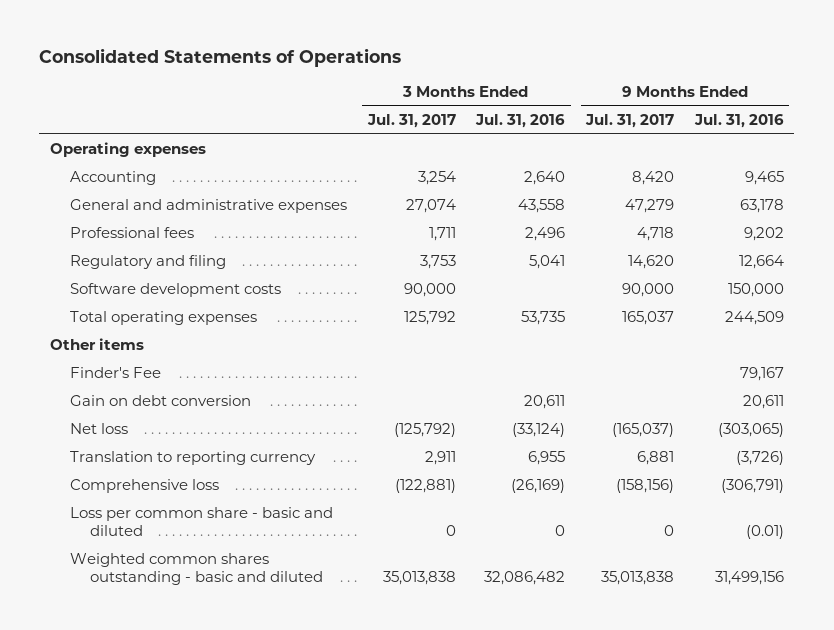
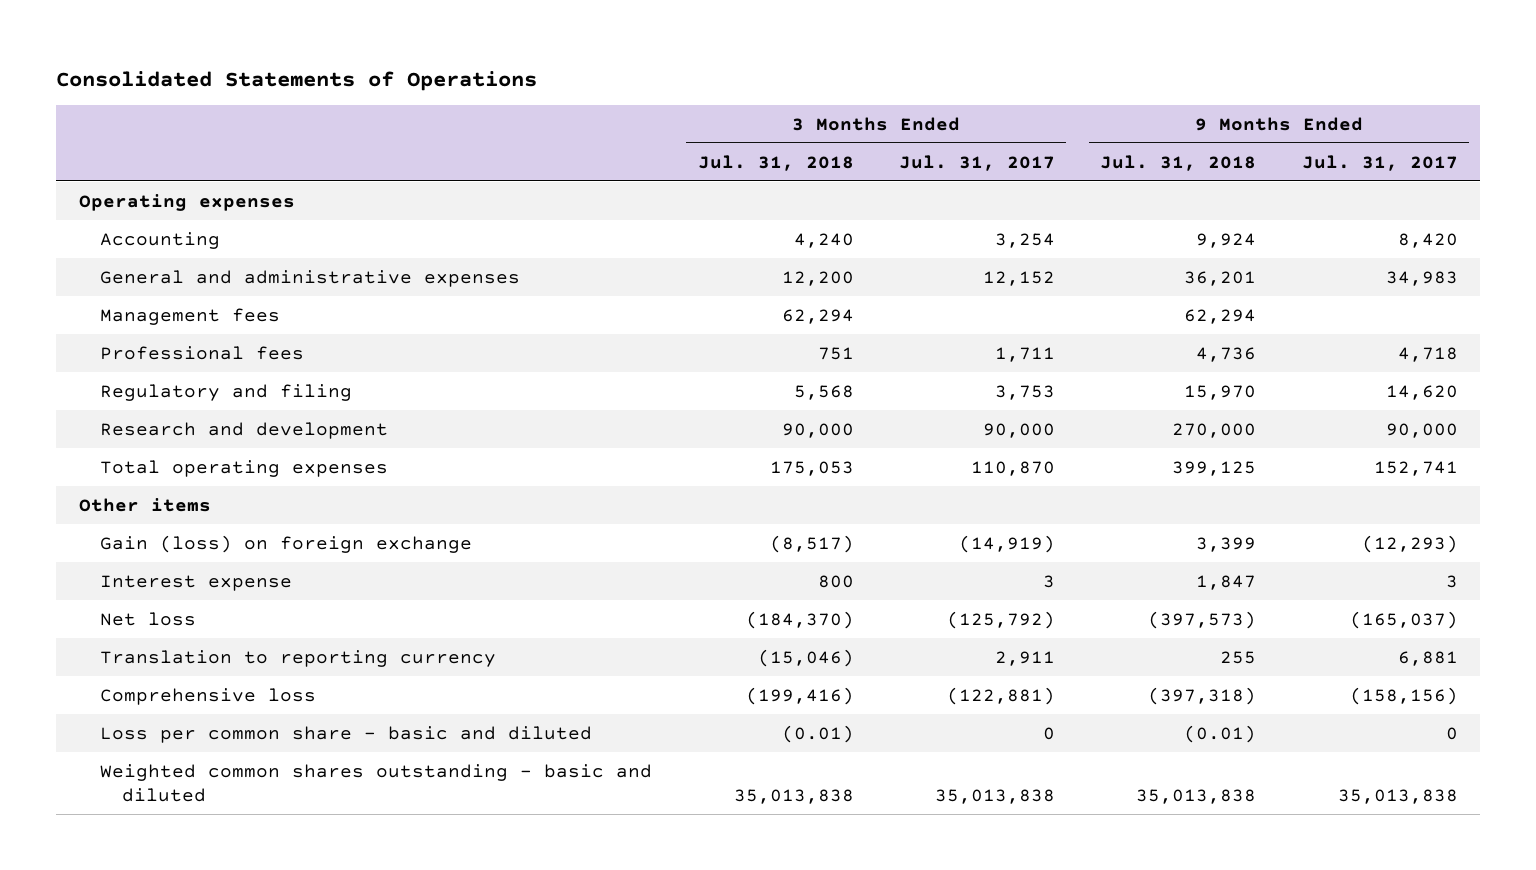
[475,114,566,129] Jul. 31, 2016 -> none
[694,114,785,129] Jul. 31, 2016 -> none
none -> [697,154,854,171] Jul. 31, 2018
none -> [1100,154,1257,171] Jul. 31, 2018
[405,199,456,214] 27,074 -> [982,270,1055,286] 12,152
[625,199,675,214] 47,279 -> [1385,270,1458,286] 34,983
none -> [100,307,281,325] Management fees
[69,283,281,298] Software development costs -> none
none -> [100,421,389,439] Research and development
[403,311,456,326] 125,792 -> [970,460,1055,476] 110,870
[622,311,675,326] 165,037 -> [1373,460,1458,476] 152,741
[69,367,161,379] Finder's Fee -> none
[69,395,251,407] Gain on debt conversion -> none
none -> [100,534,473,553] Gain (loss) on foreign exchange
none -> [100,574,293,591] Interest expense

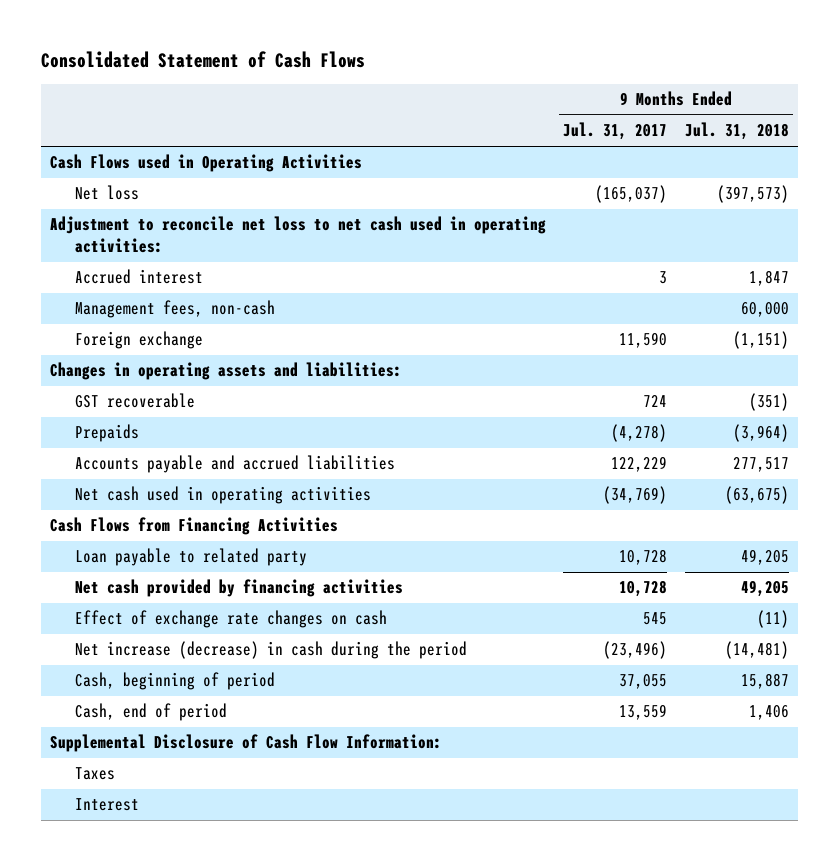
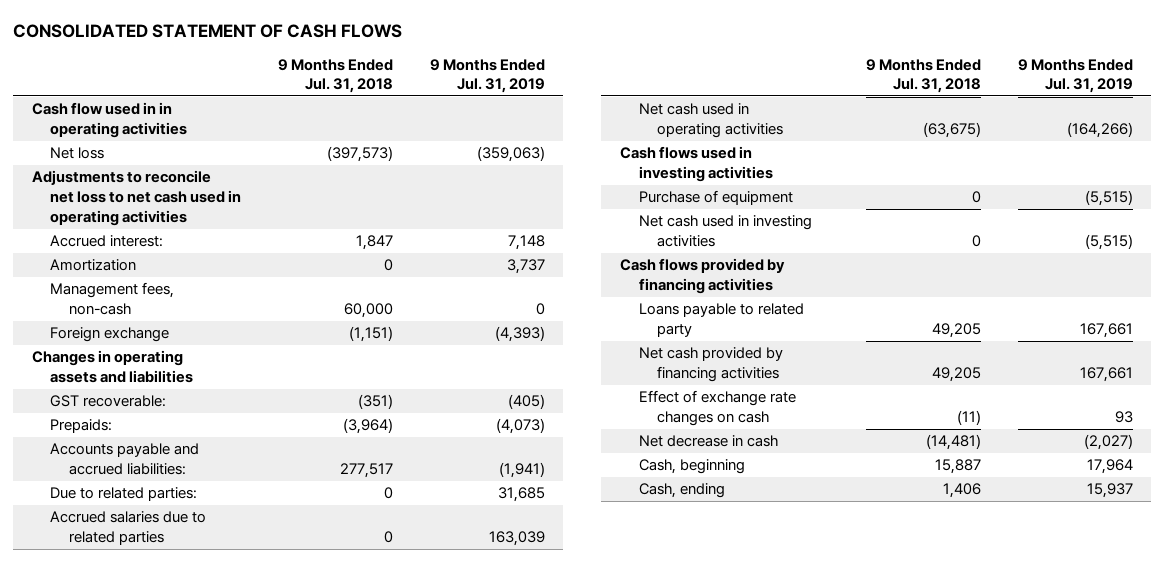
[40,51,365,69] Consolidated Statement of Cash Flows -> [13,23,403,38] CONSOLIDATED STATEMENT OF CASH FLOWS
[563,122,668,141] Jul. 31, 2017 -> none
none -> [429,58,545,94] 9 Months Ended Jul. 31, 2019
[49,154,362,173] Cash Flows used in Operating Activities -> [31,102,188,139] Cash flow used in in operating activities
[49,216,546,254] Adjustment to reconcile net loss to net cash used in operating activities: -> [31,170,242,226] Adjustments to reconcile net loss to net cash used in operating activities
[75,269,204,285] Accrued interest -> [50,235,164,248] Accrued interest:
none -> [50,259,137,272] Amortization
[49,362,402,381] Changes in operating assets and liabilities: -> [31,350,194,384] Changes in operating assets and liabilities
[75,393,196,409] GST recoverable -> [50,395,167,408] GST recoverable:
[75,424,140,443] Prepaids -> [50,419,113,434] Prepaids:
[75,455,396,474] Accounts payable and accrued liabilities -> [50,443,200,476] Accounts payable and accrued liabilities:
none -> [50,487,198,502] Due to related parties:
none -> [50,511,207,546] Accrued salaries due to related parties
none -> [619,146,773,183] Cash flows used in investing activities
none -> [638,190,793,206] Purchase of equipment
none -> [638,215,812,248] Net cash used in investing activities
[49,517,338,536] Cash Flows from Financing Activities -> [619,258,785,295] Cash flows provided by financing activities
[75,548,308,567] Loan payable to related party -> [638,303,804,338] Loans payable to related party
[49,734,442,753] Supplemental Disclosure of Cash Flow Information: -> none
[75,767,116,781] Taxes -> none
[75,798,140,812] Interest -> none
[75,641,468,660] Net increase (decrease) in cash during the period -> [638,435,778,448] Net decrease in cash
[75,672,276,691] Cash, beginning of period -> [638,459,745,475] Cash, beginning
[75,703,228,722] Cash, end of period -> [638,483,725,499] Cash, ending

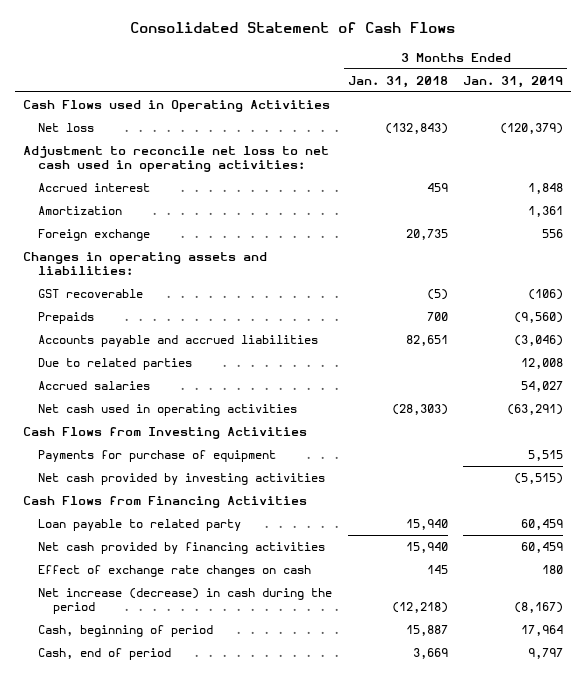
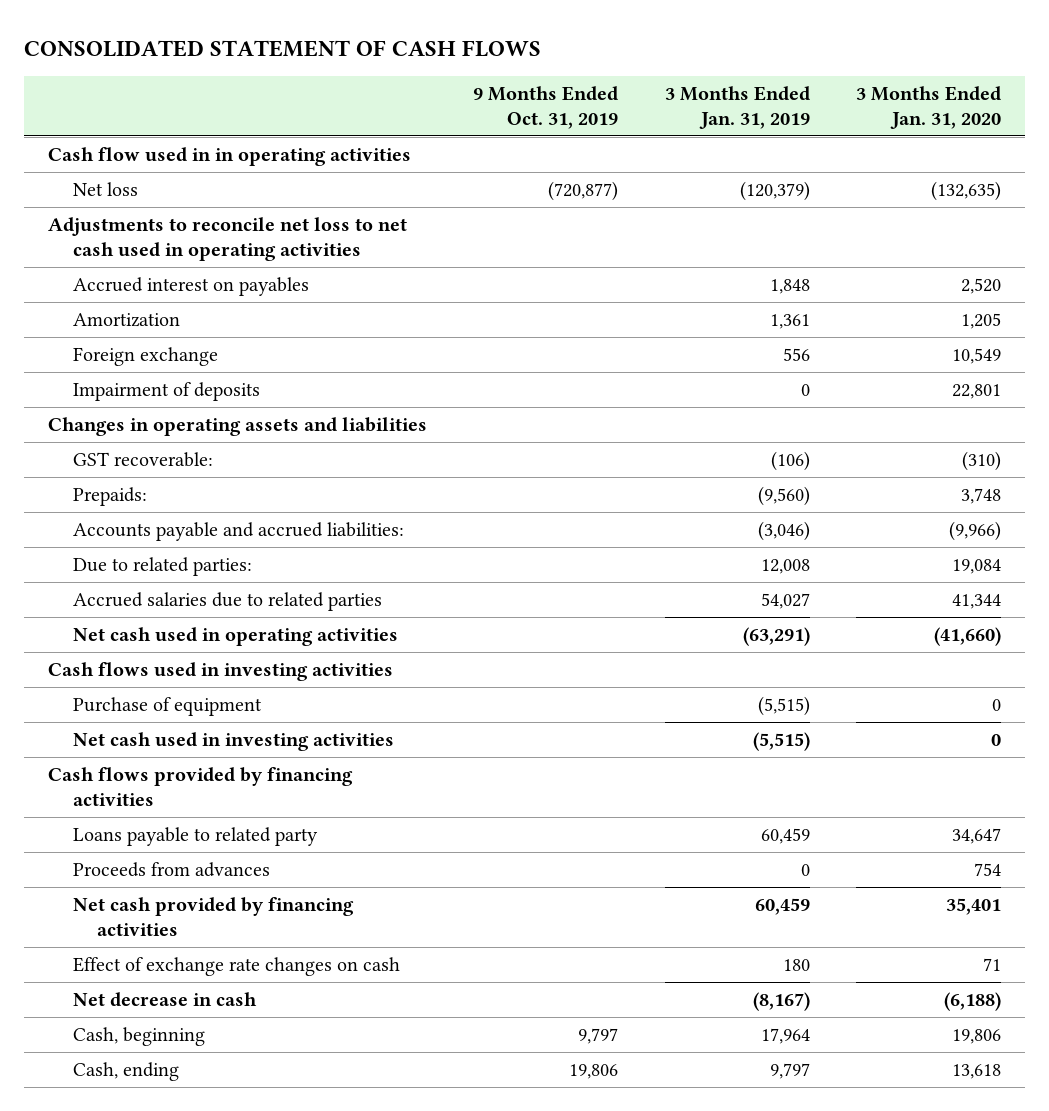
[129,22,455,34] Consolidated Statement of Cash Flows -> [24,39,542,57] CONSOLIDATED STATEMENT OF CASH FLOWS
[347,75,448,88] Jan. 31, 2018 -> none
none -> [473,86,619,129] 9 Months Ended Oct. 31, 2019
none -> [856,86,1002,129] 3 Months Ended Jan. 31, 2020
[22,100,330,113] Cash Flows used in Operating Activities -> [47,147,411,167] Cash flow used in in operating activities
[22,146,329,173] Adjustment to reconcile net loss to net cash used in operating activities: -> [47,217,407,261] Adjustments to reconcile net loss to net cash used in operating activities
[37,183,150,193] Accrued interest -> [72,277,309,297] Accrued interest on payables
none -> [72,382,260,402] Impairment of deposits
[22,252,267,276] Changes in operating assets and liabilities: -> [47,417,427,437] Changes in operating assets and liabilities
[37,289,143,299] GST recoverable -> [72,452,213,468] GST recoverable:
[37,312,94,325] Prepaids -> [72,487,147,507] Prepaids:
[37,335,318,348] Accounts payable and accrued liabilities -> [72,522,404,542] Accounts payable and accrued liabilities:
[37,358,192,371] Due to related parties -> [72,557,252,577] Due to related parties:
[37,381,150,391] Accrued salaries -> [72,592,382,612] Accrued salaries due to related parties
[22,427,307,440] Cash Flows from Investing Activities -> [47,662,393,682] Cash flows used in investing activities
[37,450,276,463] Payments for purchase of equipment -> [72,697,262,717] Purchase of equipment
[528,450,564,462] 5,515 -> [757,696,810,717] (5,515)
[37,473,325,486] Net cash provided by investing activities -> [72,732,394,752] Net cash used in investing activities
[22,496,307,509] Cash Flows from Financing Activities -> [47,767,353,806] Cash flows provided by financing activities
[37,519,241,532] Loan payable to related party -> [72,827,318,847] Loans payable to related party
none -> [72,862,270,878] Proceeds from advances
[37,588,332,615] Net increase (decrease) in cash during the period -> [72,992,257,1008] Net decrease in cash
[37,625,213,638] Cash, beginning of period -> [72,1027,205,1047] Cash, beginning
[37,648,171,661] Cash, end of period -> [72,1062,179,1082] Cash, ending

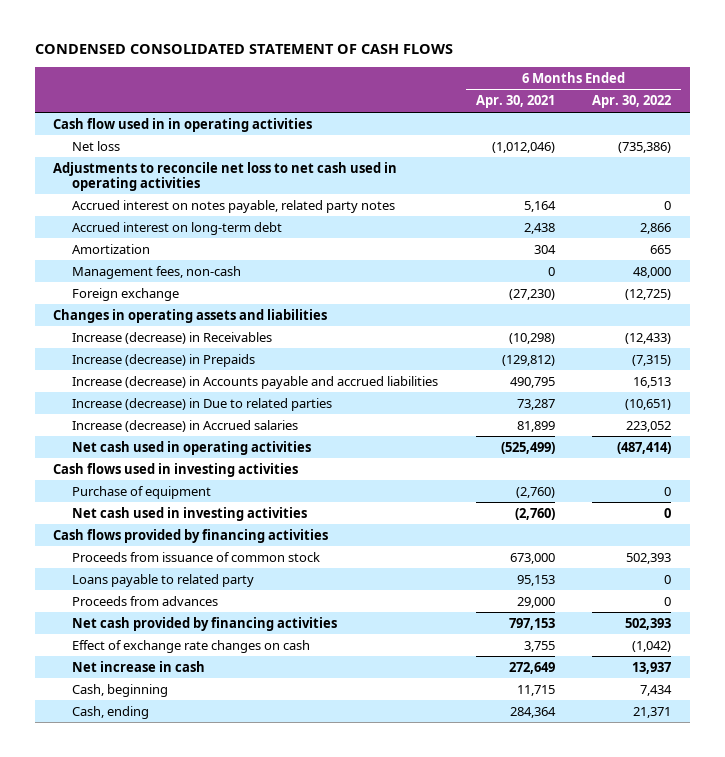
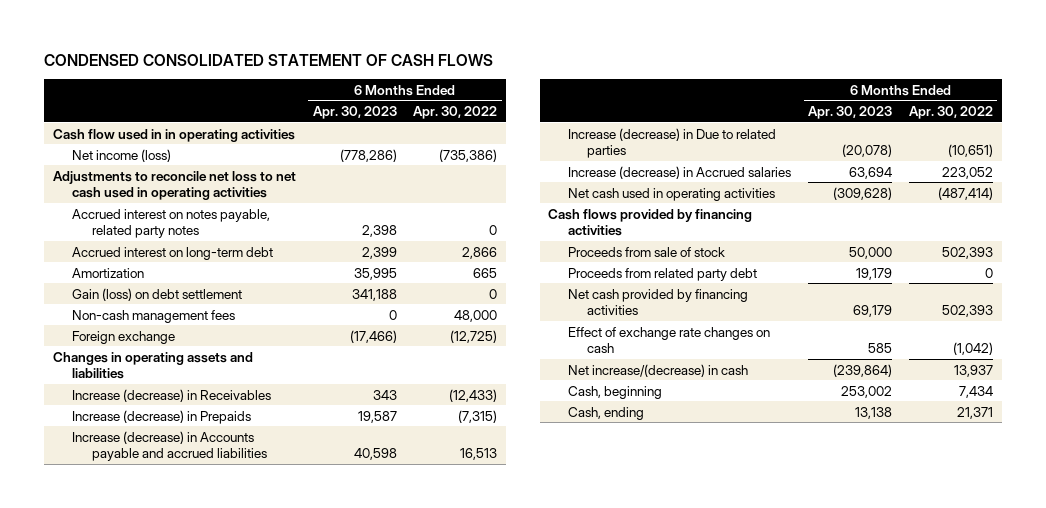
[475,95,555,109] Apr. 30, 2021 -> none
none -> [312,106,397,120] Apr. 30, 2023
[71,140,120,151] Net loss -> [72,148,172,162] Net income (loss)
none -> [72,287,243,301] Gain (loss) on debt settlement
[71,265,241,279] Management fees, non-cash -> [72,309,236,323] Non-cash management fees
[53,462,299,477] Cash flows used in investing activities -> none
[71,485,211,499] Purchase of equipment -> none
[71,506,307,521] Net cash used in investing activities -> none
[71,595,218,606] Proceeds from advances -> none
[71,551,320,562] Proceeds from issuance of common stock -> [567,246,725,257] Proceeds from sale of stock
[71,573,254,587] Loans payable to related party -> [567,267,757,281] Proceeds from related party debt
[71,660,205,672] Net increase in cash -> [567,363,748,377] Net increase/(decrease) in cash

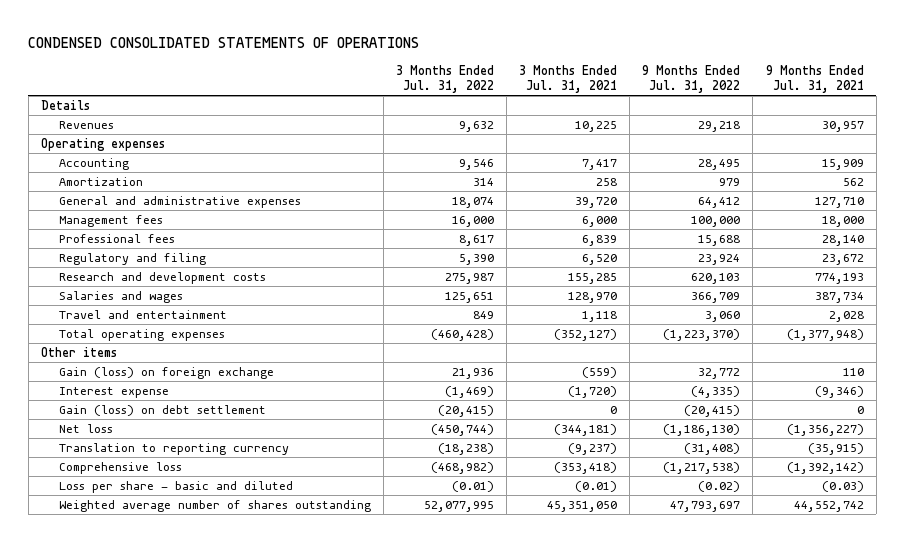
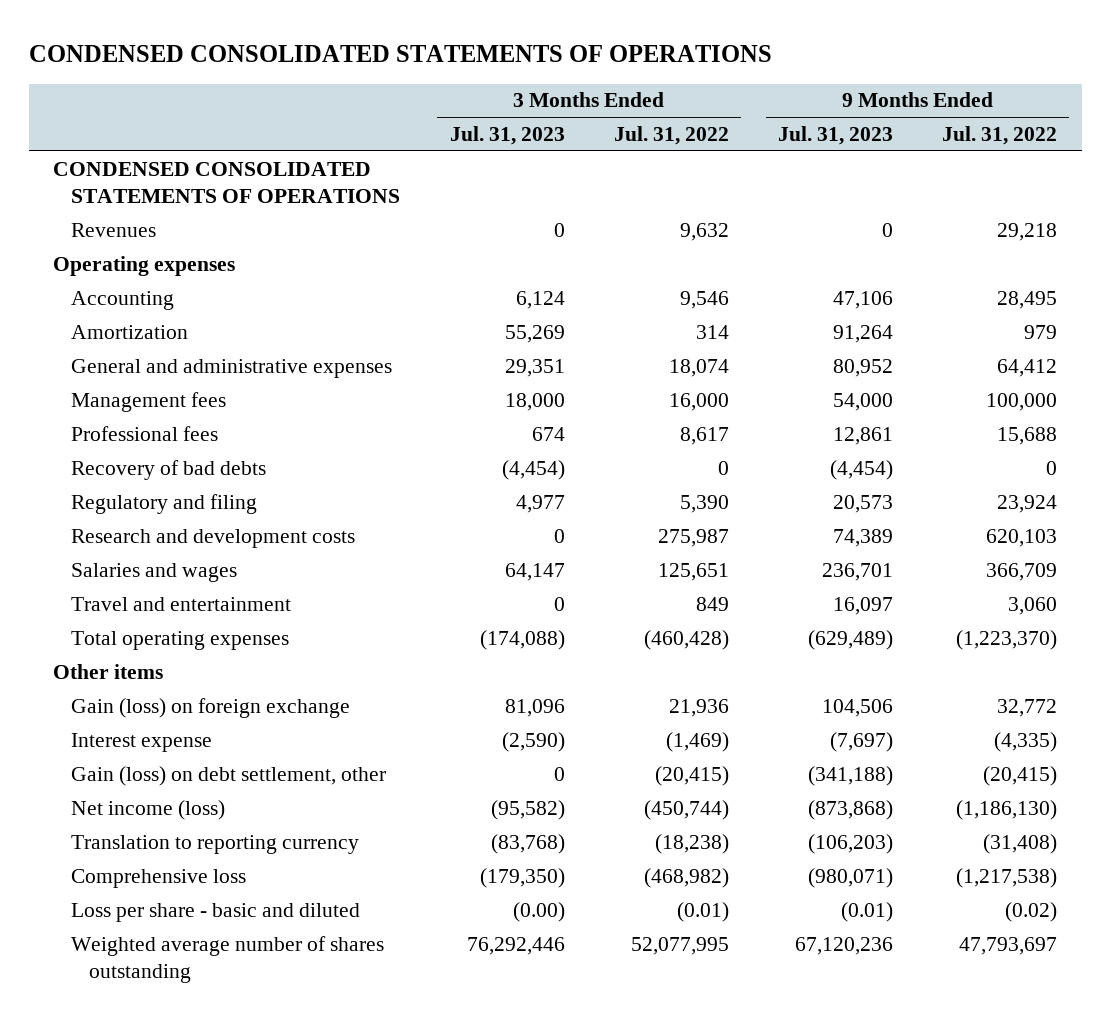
[519,64,618,94] 3 Months Ended Jul. 31, 2021 -> none
[765,64,864,94] 9 Months Ended Jul. 31, 2021 -> none
none -> [449,126,565,146] Jul. 31, 2023
none -> [777,126,893,146] Jul. 31, 2023
[41,99,91,110] Details -> none
none -> [53,161,401,203] CONDENSED CONSOLIDATED STATEMENTS OF OPERATIONS
none -> [71,459,267,480] Recovery of bad debts
[58,404,266,416] Gain (loss) on debt settlement -> [71,765,387,786] Gain (loss) on debt settlement, other
[58,423,113,433] Net loss -> [71,799,226,820] Net income (loss)

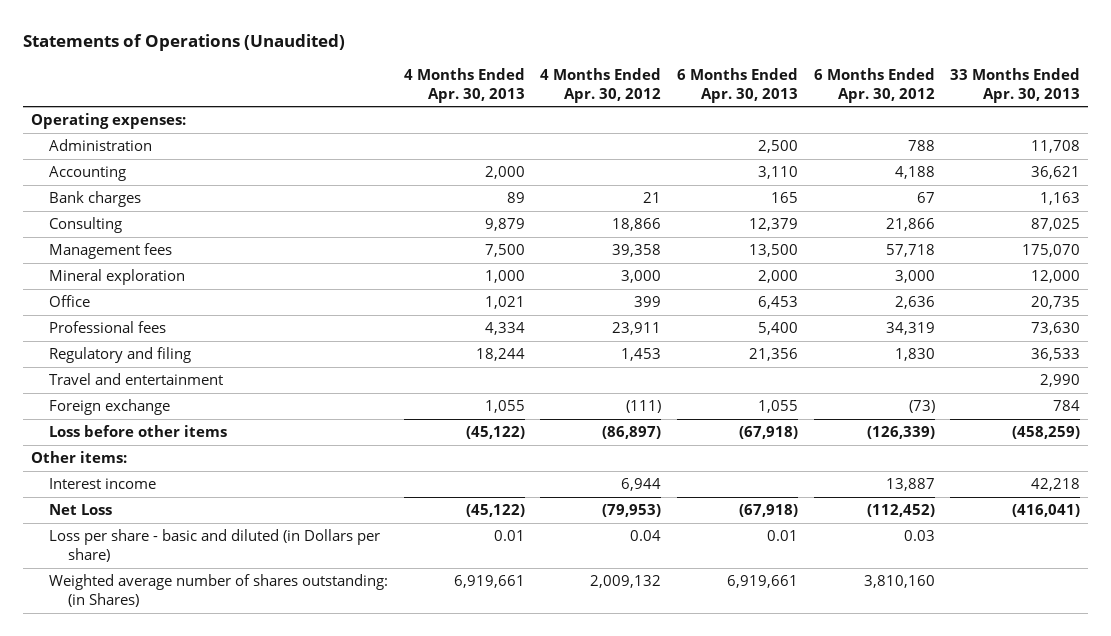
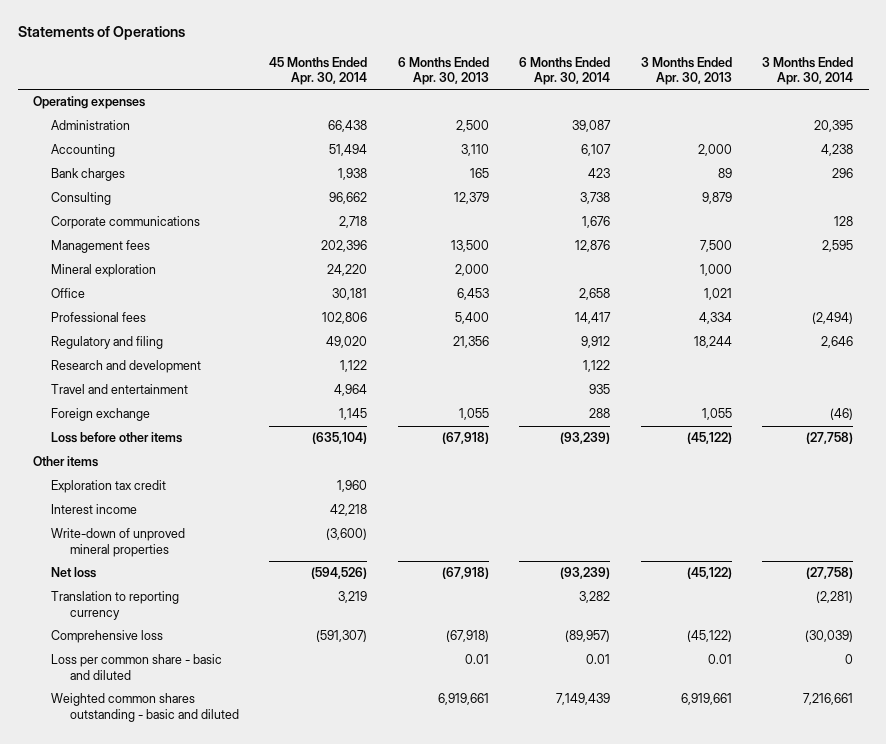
[23,33,346,51] Statements of Operations (Unaudited) -> [17,26,185,41] Statements of Operations
[403,67,525,103] 4 Months Ended Apr. 30, 2013 -> none
[540,67,662,103] 4 Months Ended Apr. 30, 2012 -> none
[813,67,935,103] 6 Months Ended Apr. 30, 2012 -> none
[950,67,1081,103] 33 Months Ended Apr. 30, 2013 -> none
none -> [269,56,368,85] 45 Months Ended Apr. 30, 2014
none -> [519,56,611,85] 6 Months Ended Apr. 30, 2014
none -> [640,56,732,85] 3 Months Ended Apr. 30, 2013
none -> [762,56,854,85] 3 Months Ended Apr. 30, 2014
[31,113,187,130] Operating expenses: -> [32,96,145,110] Operating expenses
none -> [51,216,201,230] Corporate communications
none -> [51,360,202,374] Research and development
[31,451,128,464] Other items: -> [32,456,98,468] Other items
none -> [51,480,167,494] Exploration tax credit
none -> [51,528,186,557] Write-down of unproved mineral properties
[49,504,113,516] Net Loss -> [51,567,97,579] Net loss
none -> [51,591,180,620] Translation to reporting currency
none -> [51,630,164,644] Comprehensive loss
[49,529,381,563] Loss per share - basic and diluted (in Dollars per share) -> [51,654,223,680] Loss per common share - basic and diluted
[49,574,389,608] Weighted average number of shares outstanding: (in Shares) -> [51,693,239,722] Weighted common shares outstanding - basic and diluted

